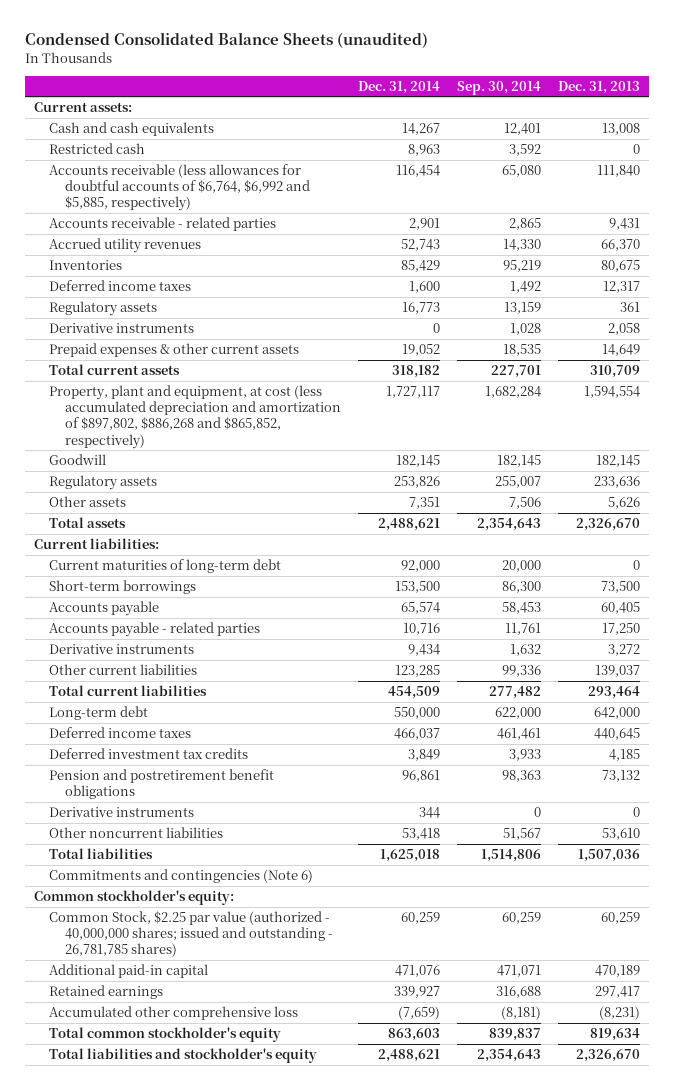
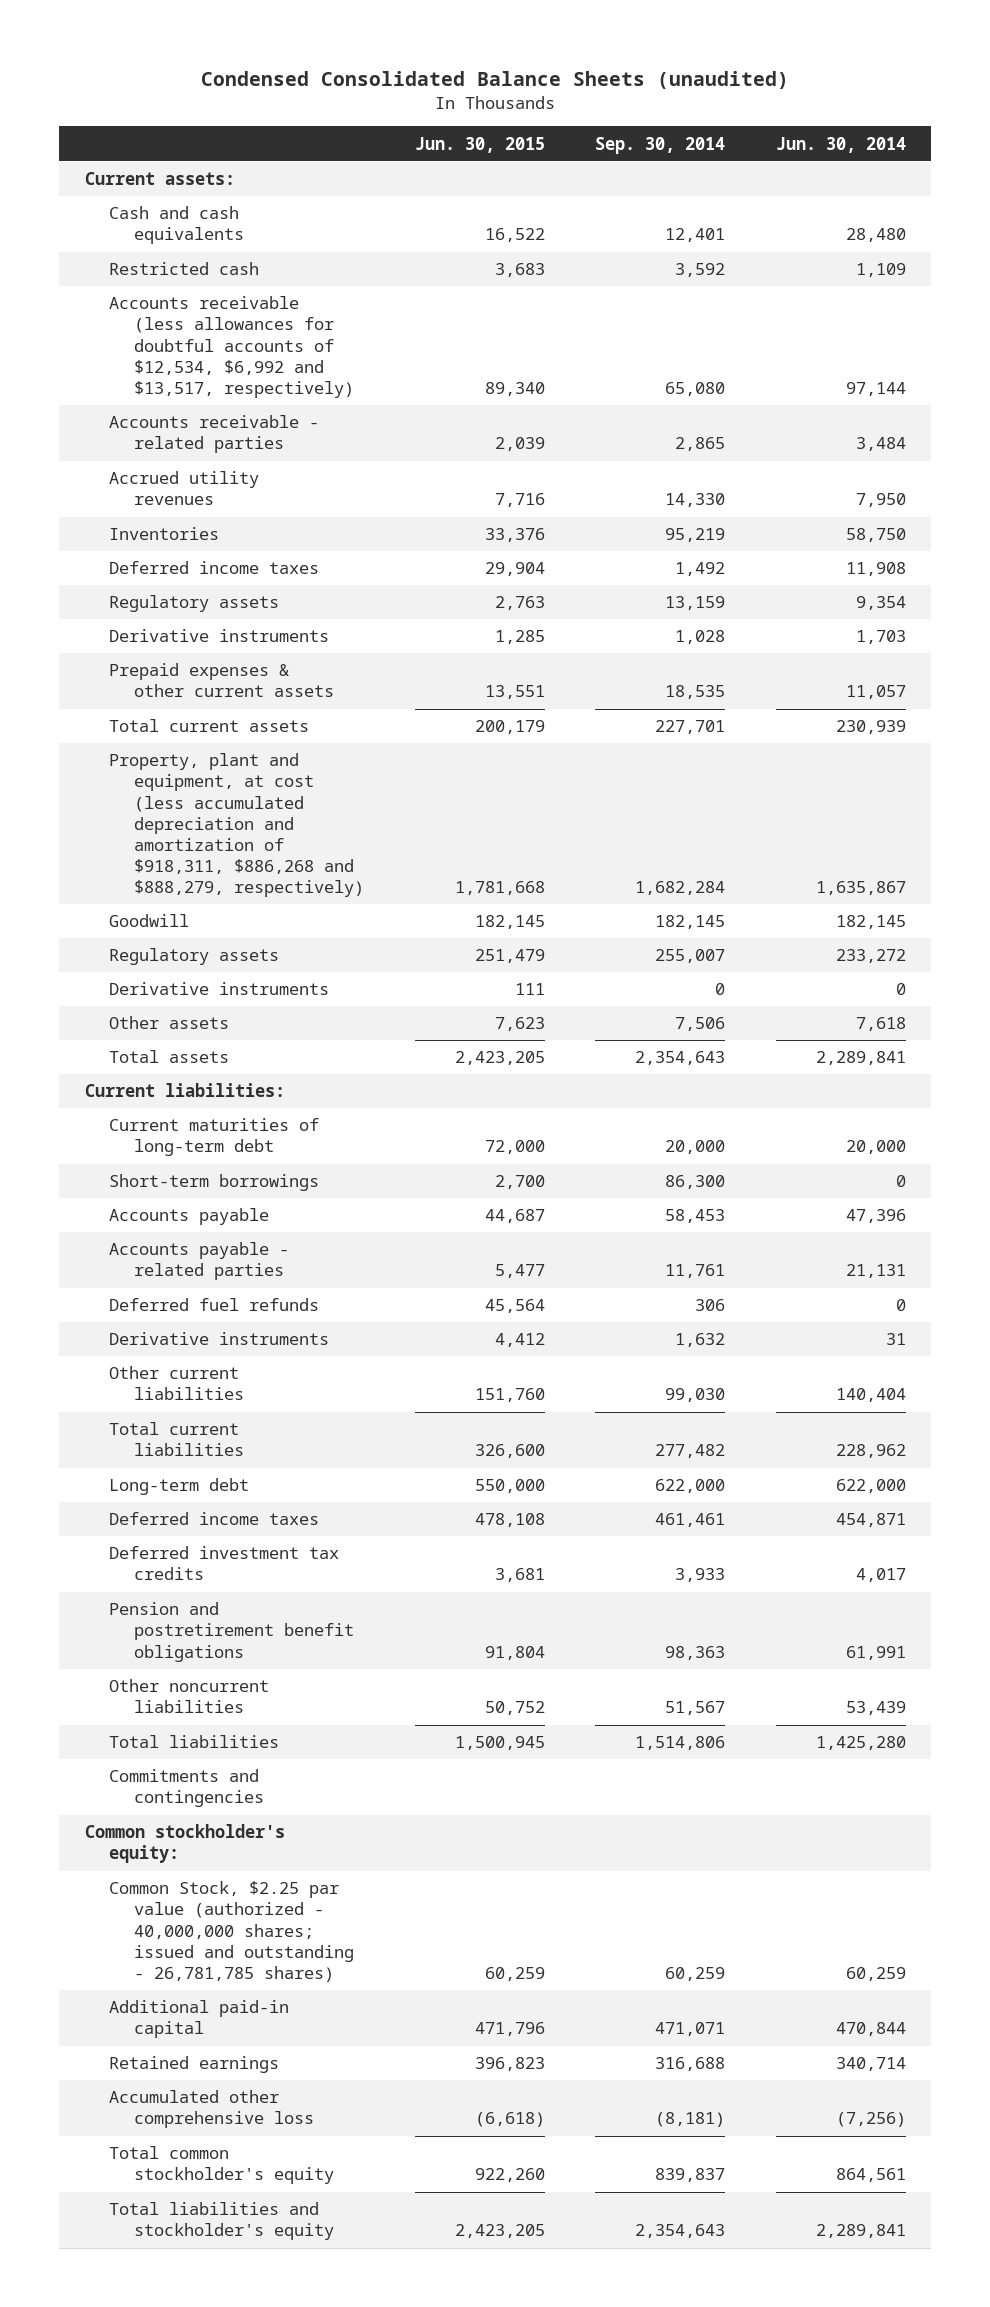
[357,80,440,94] Dec. 31, 2014 -> none
[558,80,641,94] Dec. 31, 2013 -> none
none -> [414,136,545,153] Jun. 30, 2015
none -> [775,136,906,153] Jun. 30, 2014
[49,164,310,212] Accounts receivable (less allowances for doubtful accounts of $6,764, $6,992 and $5,885, respectively) -> [109,296,355,398] Accounts receivable (less allowances for doubtful accounts of $12,534, $6,992 and $13,517, respectively)
[49,385,341,449] Property, plant and equipment, at cost (less accumulated depreciation and amortization of $897,802, $886,268 and $865,852, respectively) -> [109,753,365,898] Property, plant and equipment, at cost (less accumulated depreciation and amortization of $918,311, $886,268 and $888,279, respectively)
[49,807,195,818] Derivative instruments -> [109,982,330,996] Derivative instruments
none -> [109,1298,320,1312] Deferred fuel refunds
[502,665,542,678] 99,336 -> [665,1388,726,1403] 99,030
[49,869,314,884] Commitments and contingencies (Note 6) -> [109,1769,265,1808] Commitments and contingencies

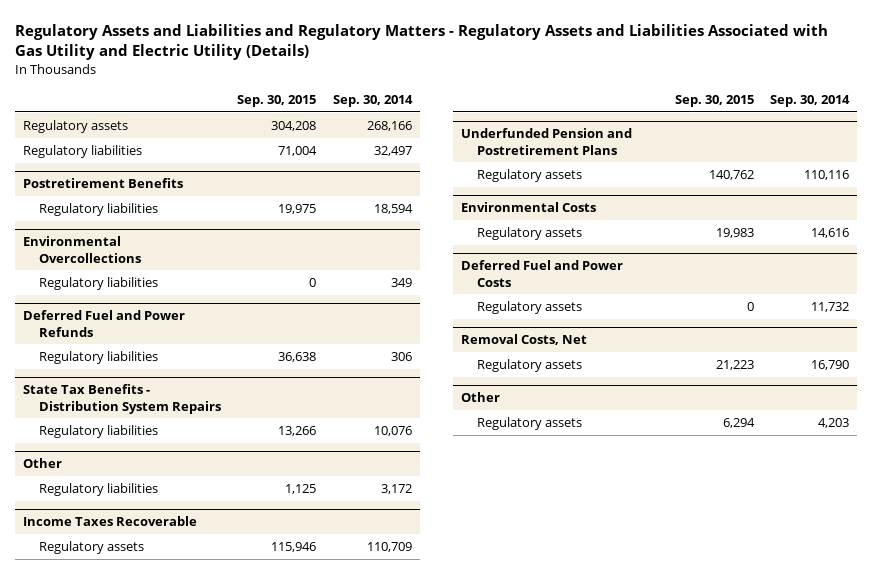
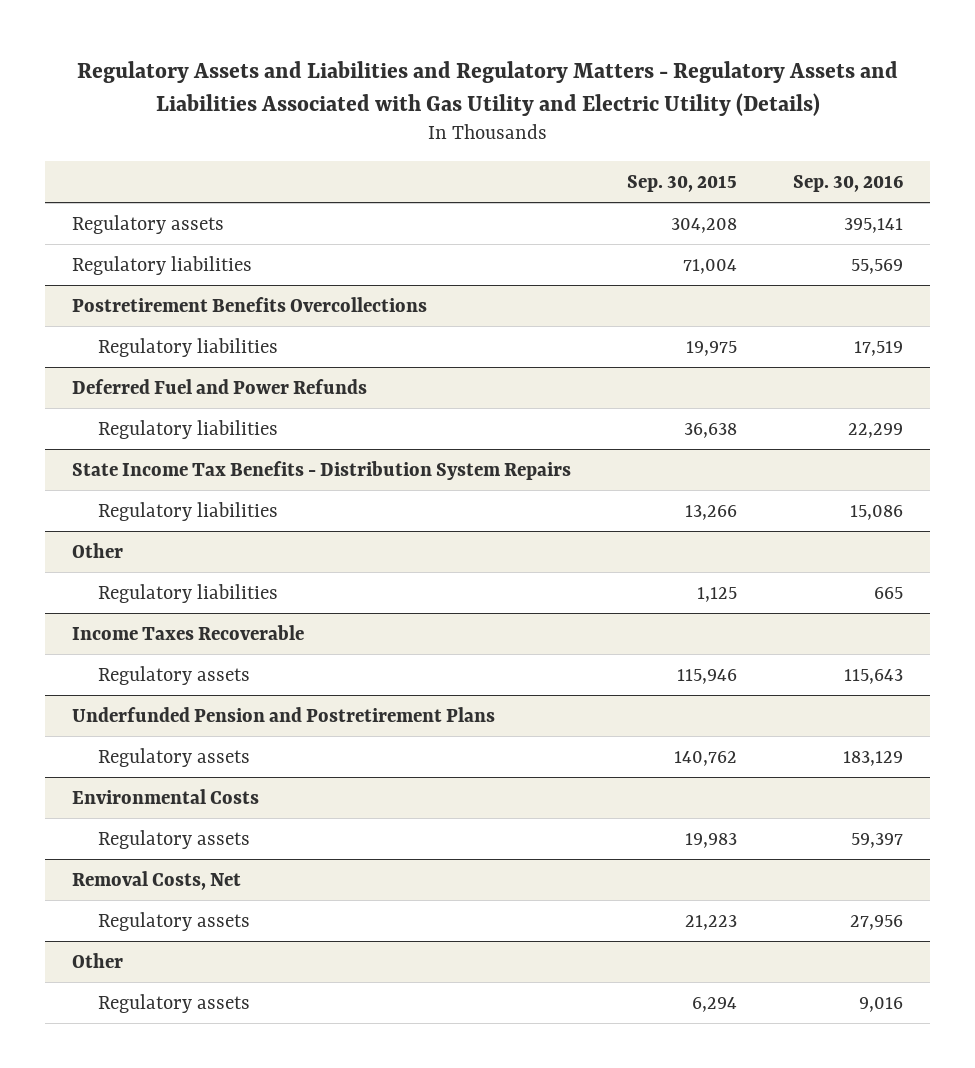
[332,95,413,108] Sep. 30, 2014 -> none
none -> [792,174,903,192] Sep. 30, 2016
[23,178,184,189] Postretirement Benefits -> [72,296,428,312] Postretirement Benefits Overcollections
[23,236,142,263] Environmental Overcollections -> none
[39,276,159,290] Regulatory liabilities -> none
[23,384,222,414] State Tax Benefits - Distribution System Repairs -> [72,460,572,480] State Income Tax Benefits - Distribution System Repairs
[460,260,623,287] Deferred Fuel and Power Costs -> none
[476,300,582,314] Regulatory assets -> none

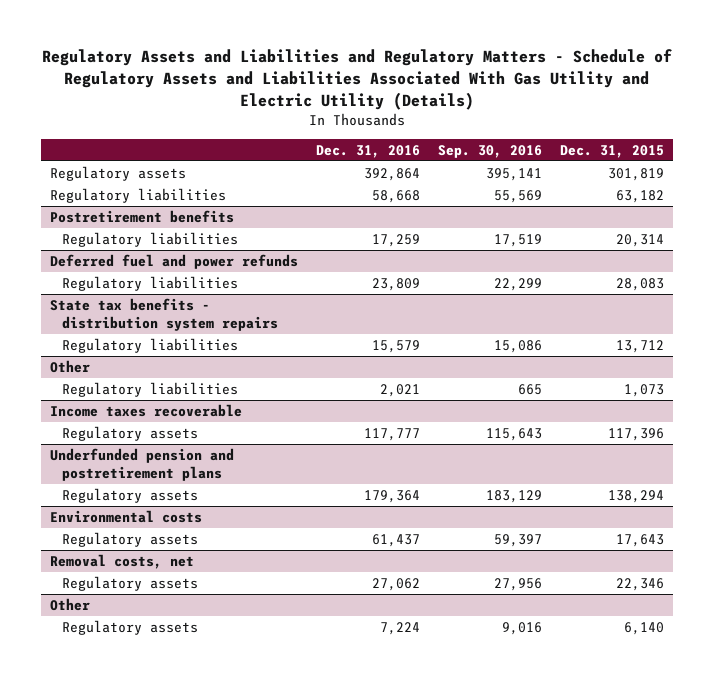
[76,60,898,116] Regulatory Assets and Liabilities and Regulatory Matters - Regulatory Assets and Liabilities Associated with Gas Utility and Electric Utility (Details) -> [41,49,672,110] Regulatory Assets and Liabilities and Regulatory Matters - Schedule of Regulatory Assets and Liabilities Associated With Gas Utility and Electric Utility (Details)
[627,174,738,192] Sep. 30, 2015 -> none
none -> [315,144,420,158] Dec. 31, 2016
none -> [559,144,664,158] Dec. 31, 2015
[72,296,428,312] Postretirement Benefits Overcollections -> [49,209,234,223] Postretirement benefits
[72,378,368,394] Deferred Fuel and Power Refunds -> [49,253,298,269] Deferred fuel and power refunds
[72,460,572,480] State Income Tax Benefits - Distribution System Repairs -> [49,297,278,331] State tax benefits - distribution system repairs
[72,624,305,640] Income Taxes Recoverable -> [49,403,242,417] Income taxes recoverable
[72,706,496,722] Underfunded Pension and Postretirement Plans -> [49,447,234,481] Underfunded pension and postretirement plans
[72,788,260,804] Environmental Costs -> [49,509,202,523] Environmental costs
[72,870,242,890] Removal Costs, Net -> [49,553,194,569] Removal costs, net

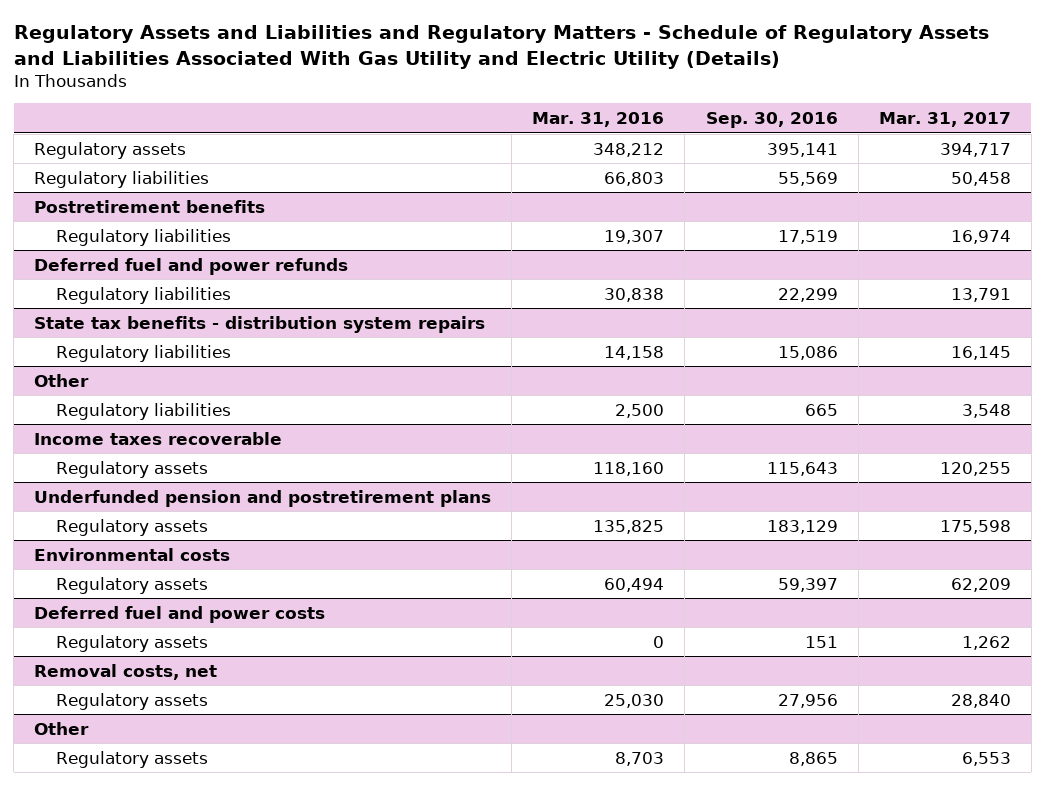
[315,144,420,158] Dec. 31, 2016 -> none
[559,144,664,158] Dec. 31, 2015 -> none
none -> [532,111,665,127] Mar. 31, 2016
none -> [878,111,1011,127] Mar. 31, 2017
none -> [34,605,326,623] Deferred fuel and power costs
none -> [56,634,209,652] Regulatory assets
[501,621,542,635] 9,016 -> [788,751,838,766] 8,865

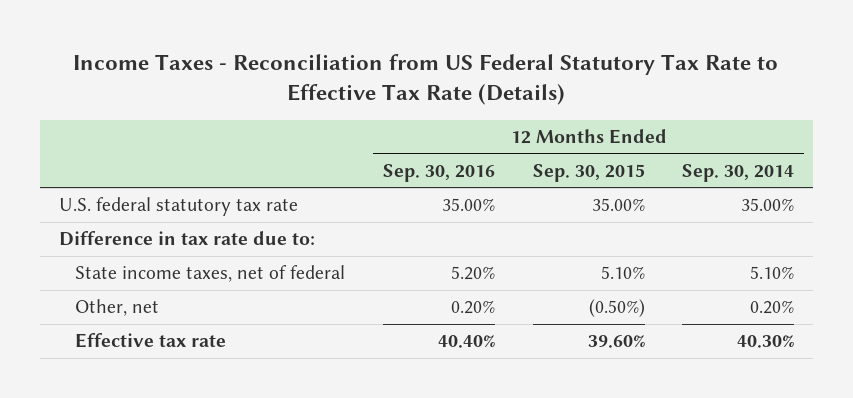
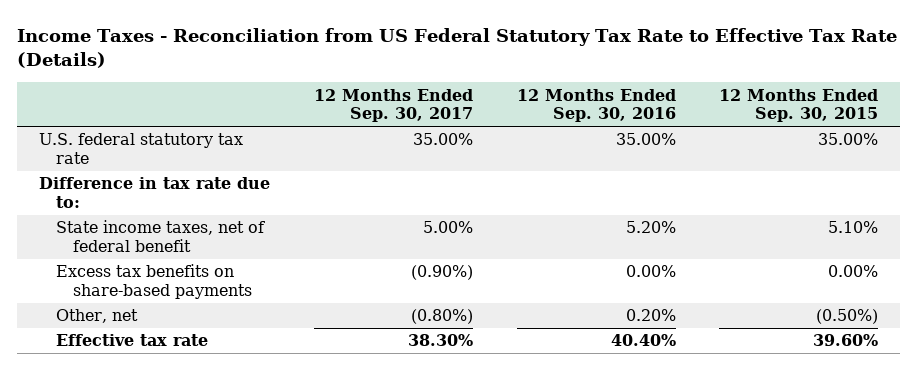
[682,163,795,182] Sep. 30, 2014 -> none
none -> [313,88,473,123] 12 Months Ended Sep. 30, 2017
[74,265,345,283] State income taxes, net of federal -> [55,220,265,253] State income taxes, net of federal benefit
none -> [55,264,252,300] Excess tax benefits on share-based payments

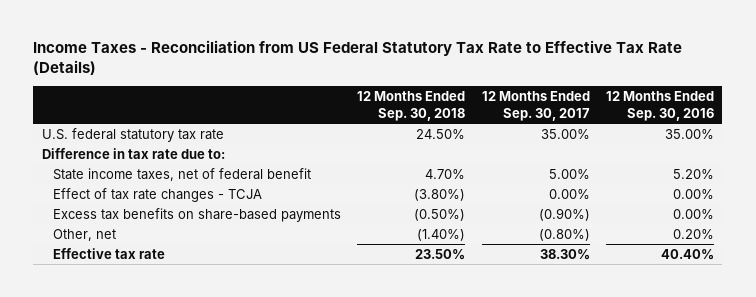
[719,88,879,123] 12 Months Ended Sep. 30, 2015 -> none
none -> [357,91,466,121] 12 Months Ended Sep. 30, 2018
none -> [53,187,263,202] Effect of tax rate changes - TCJA

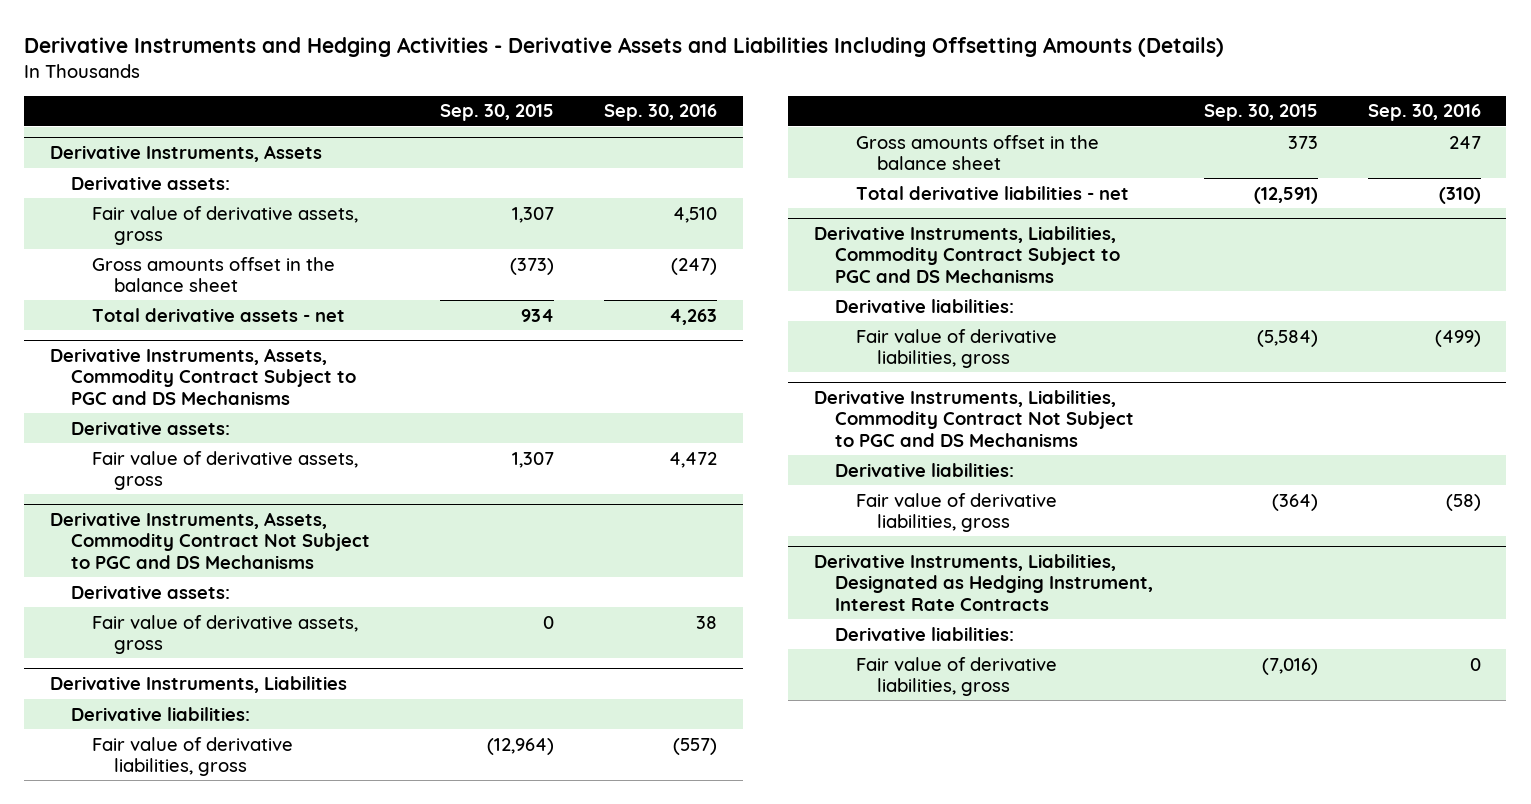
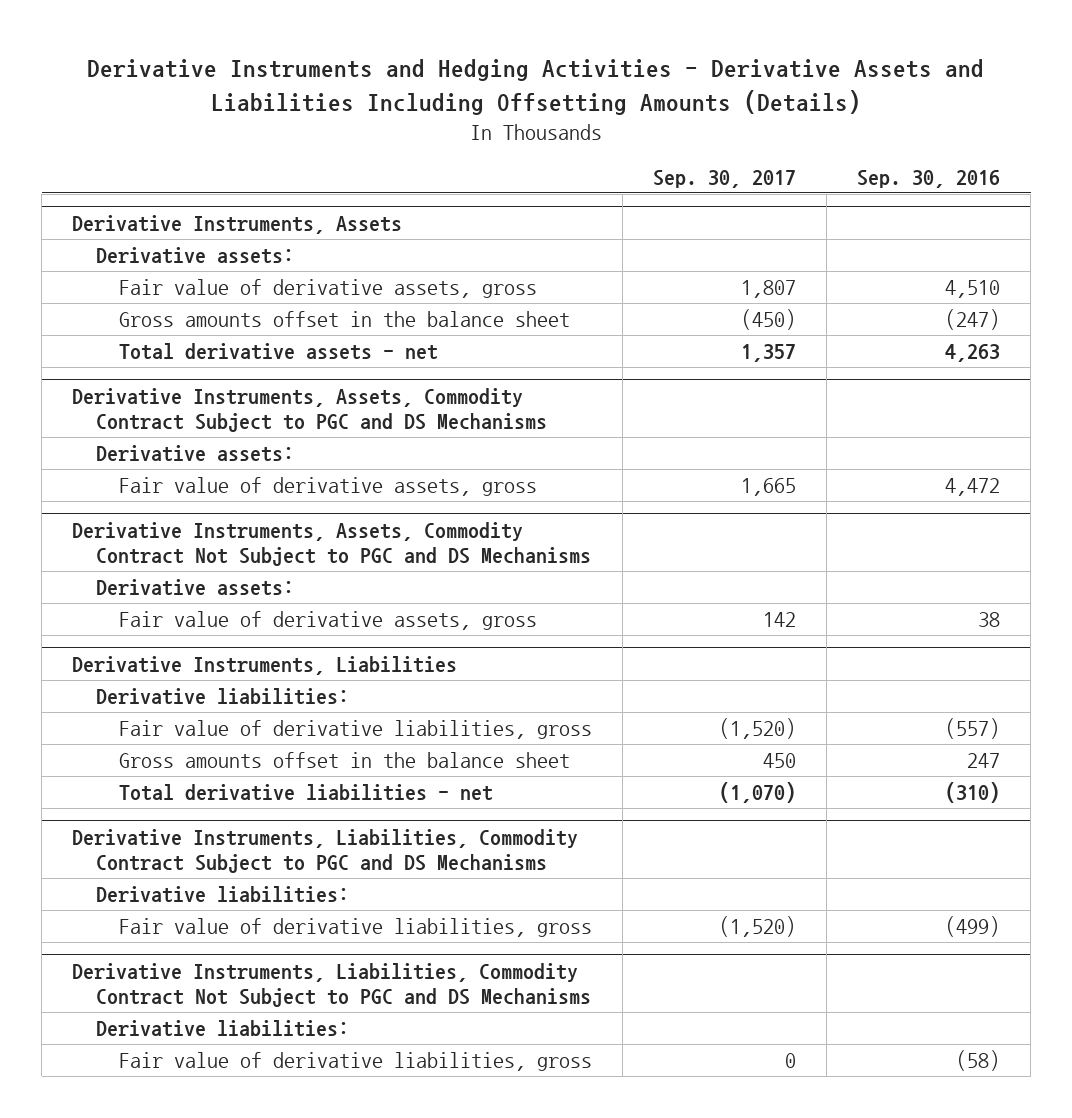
[439,104,554,122] Sep. 30, 2015 -> none
none -> [653,169,797,188] Sep. 30, 2017
[813,554,1153,611] Derivative Instruments, Liabilities, Designated as Hedging Instrument, Interest Rate Contracts -> none
[834,626,1014,641] Derivative liabilities: -> none
[856,656,1058,696] Fair value of derivative liabilities, gross -> none

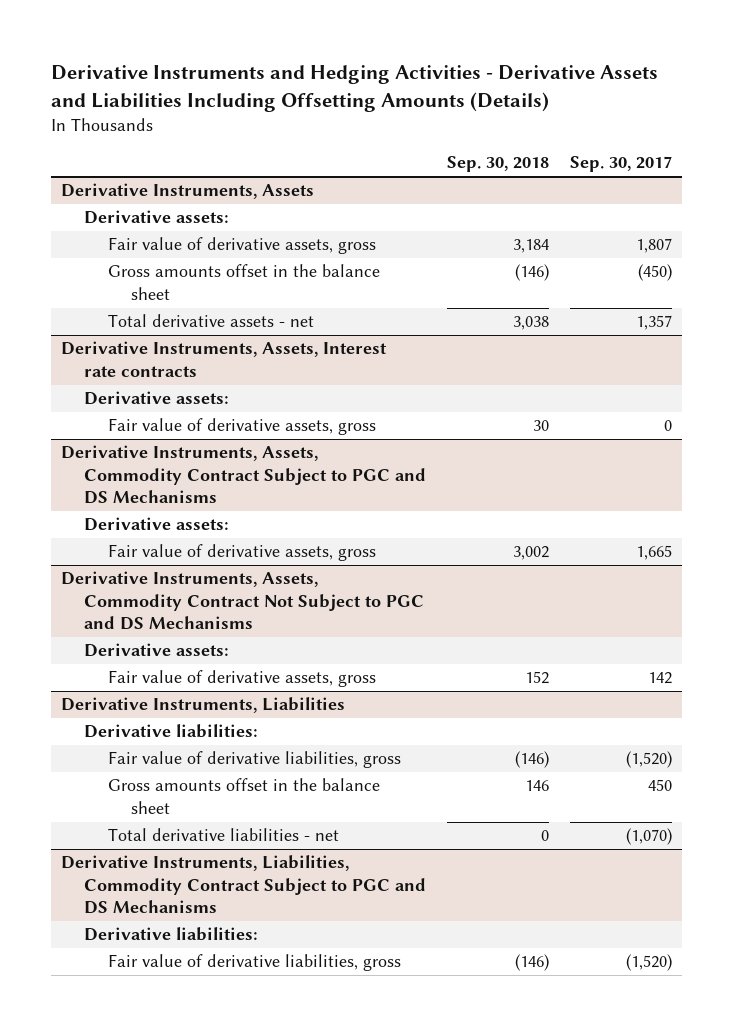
[857,169,1001,188] Sep. 30, 2016 -> none
none -> [447,156,550,173] Sep. 30, 2018
none -> [61,341,388,377] Derivative Instruments, Assets, Interest rate contracts
none -> [84,391,230,406] Derivative assets:
none -> [107,418,376,436] Fair value of derivative assets, gross
[72,962,591,1007] Derivative Instruments, Liabilities, Commodity Contract Not Subject to PGC and DS Mechanisms -> none
[95,1020,349,1038] Derivative liabilities: -> none
[119,1052,593,1072] Fair value of derivative liabilities, gross -> none

